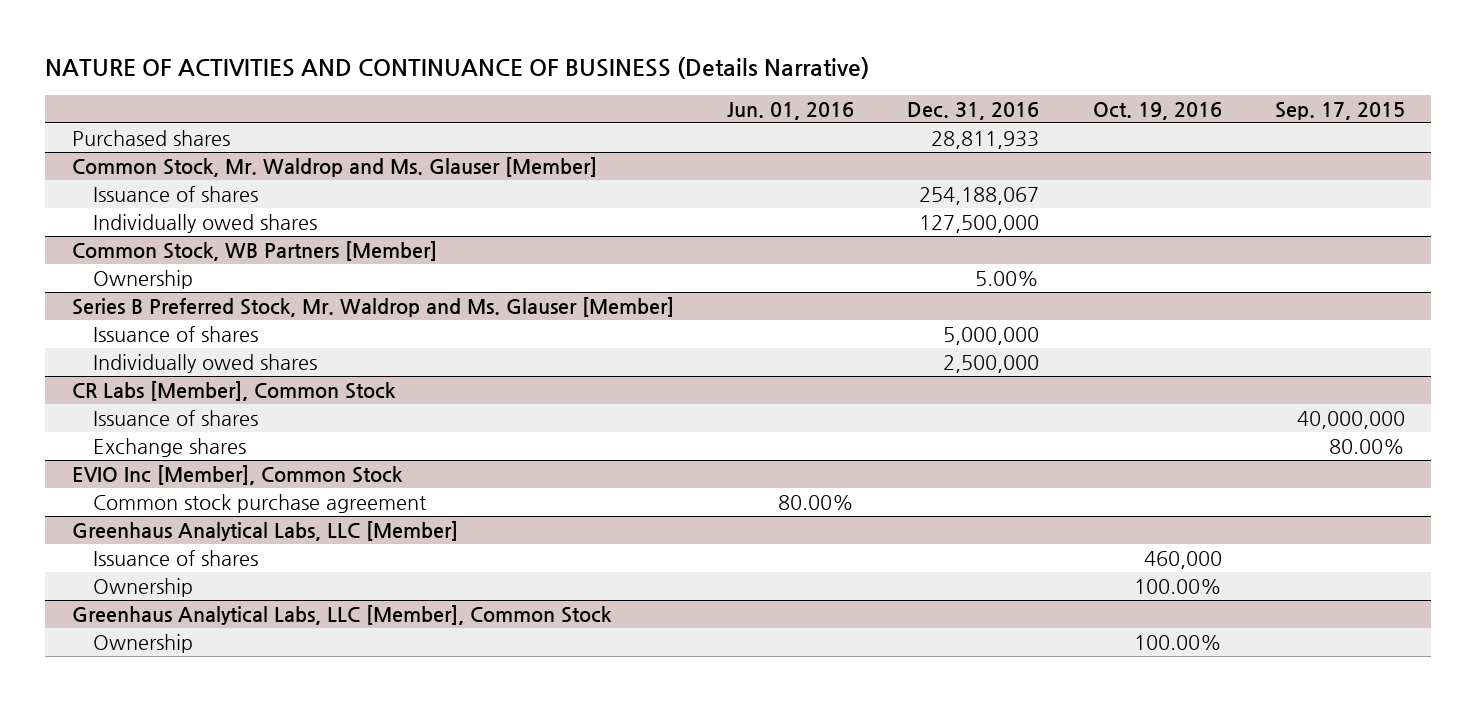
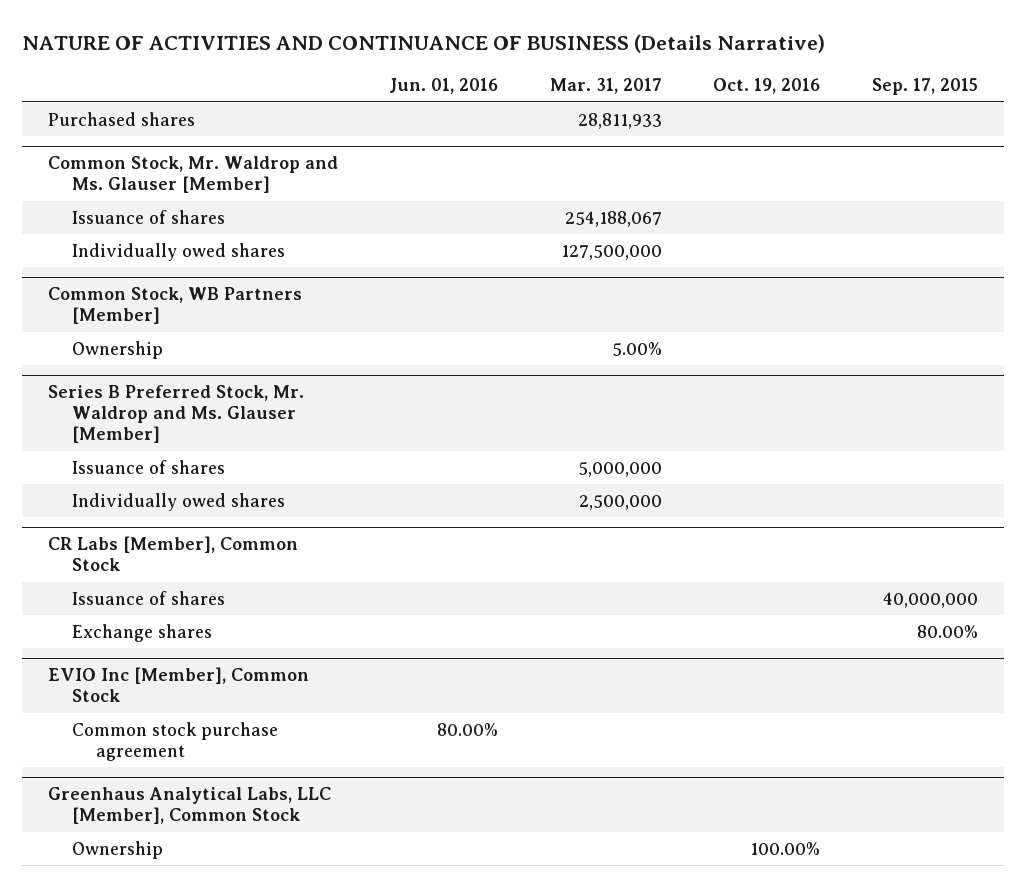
[907,101,1040,120] Dec. 31, 2016 -> none
none -> [549,78,662,95] Mar. 31, 2017
[71,520,458,541] Greenhaus Analytical Labs, LLC [Member] -> none
[93,549,259,566] Issuance of shares -> none
[93,577,194,597] Ownership -> none

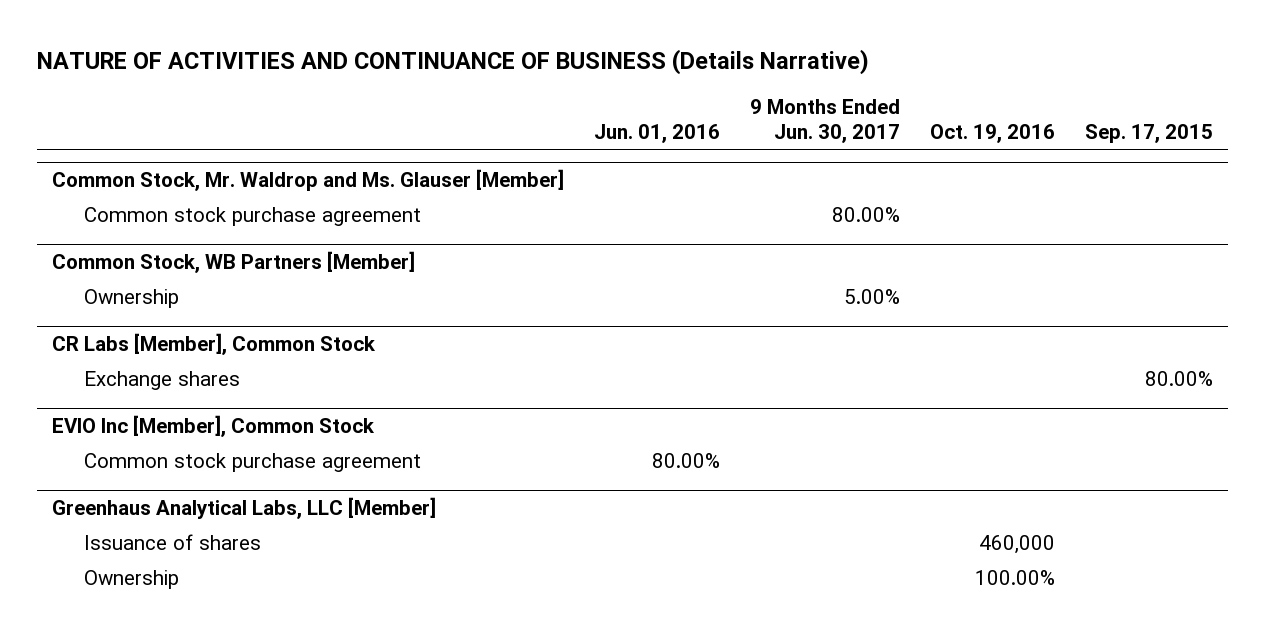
[549,78,662,95] Mar. 31, 2017 -> none
none -> [750,98,901,143] 9 Months Ended Jun. 30, 2017
[47,111,195,126] Purchased shares -> none
[72,209,226,224] Issuance of shares -> none
[72,242,286,261] Individually owed shares -> none
none -> [84,206,422,226] Common stock purchase agreement
[47,385,304,444] Series B Preferred Stock, Mr. Waldrop and Ms. Glauser [Member] -> none
[72,459,226,474] Issuance of shares -> none
[72,492,286,511] Individually owed shares -> none
[72,590,226,605] Issuance of shares -> none
[47,787,331,825] Greenhaus Analytical Labs, LLC [Member], Common Stock -> [52,497,437,520] Greenhaus Analytical Labs, LLC [Member]
none -> [84,533,262,550] Issuance of shares

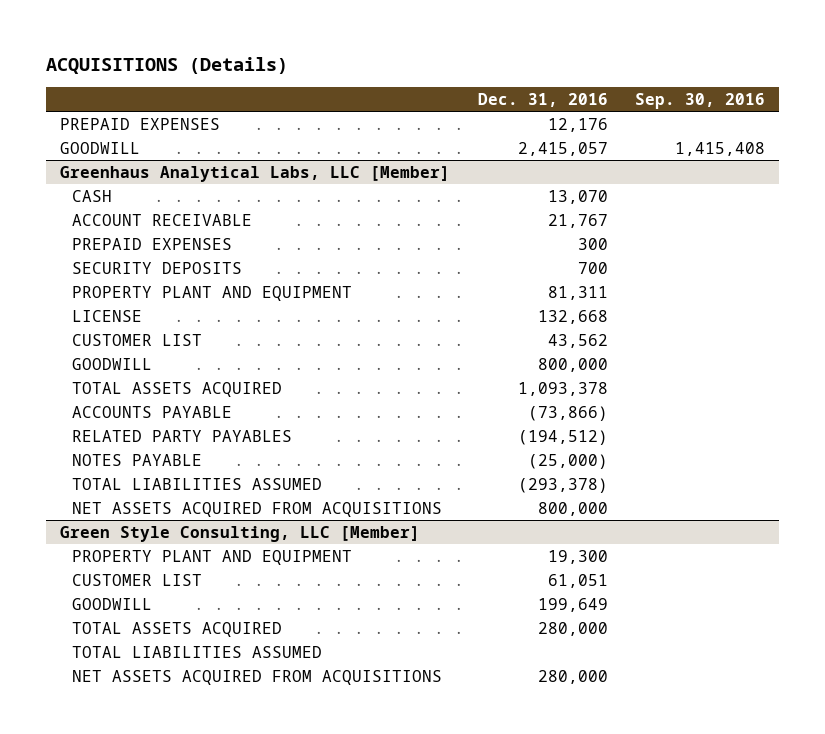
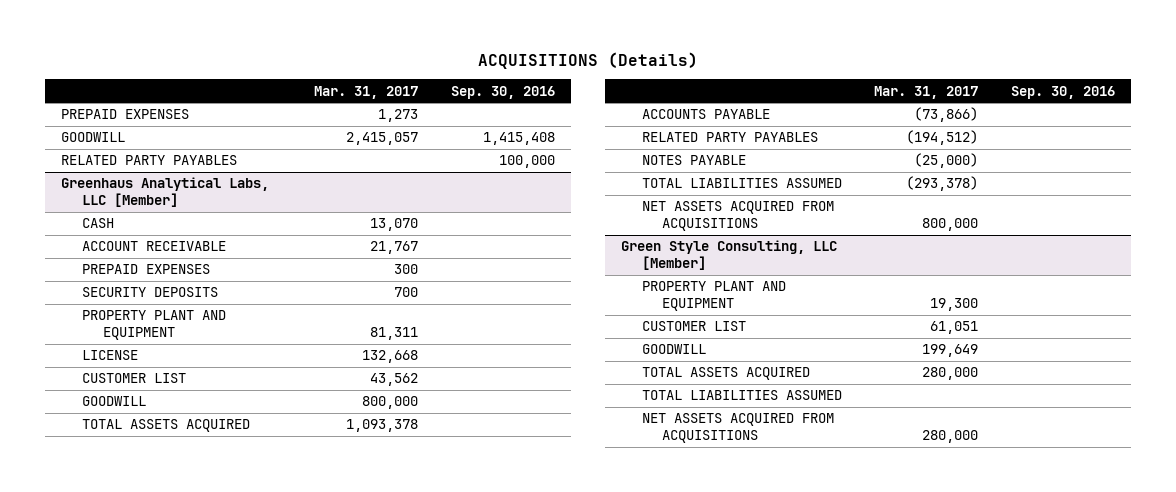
[477,92,608,107] Dec. 31, 2016 -> none
none -> [314,85,419,99] Mar. 31, 2017
none -> [61,155,238,166] RELATED PARTY PAYABLES

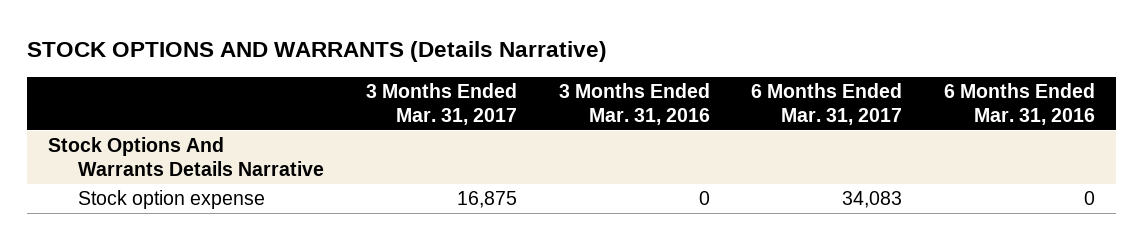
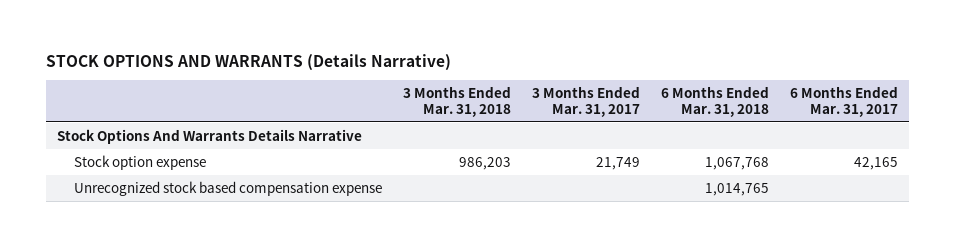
[558,83,710,126] 3 Months Ended Mar. 31, 2016 -> none
[944,83,1096,126] 6 Months Ended Mar. 31, 2016 -> none
none -> [403,85,512,117] 3 Months Ended Mar. 31, 2018
none -> [661,85,770,117] 6 Months Ended Mar. 31, 2018
[456,191,517,209] 16,875 -> [596,156,641,170] 21,749
[842,191,903,209] 34,083 -> [854,156,899,170] 42,165
none -> [73,180,382,196] Unrecognized stock based compensation expense

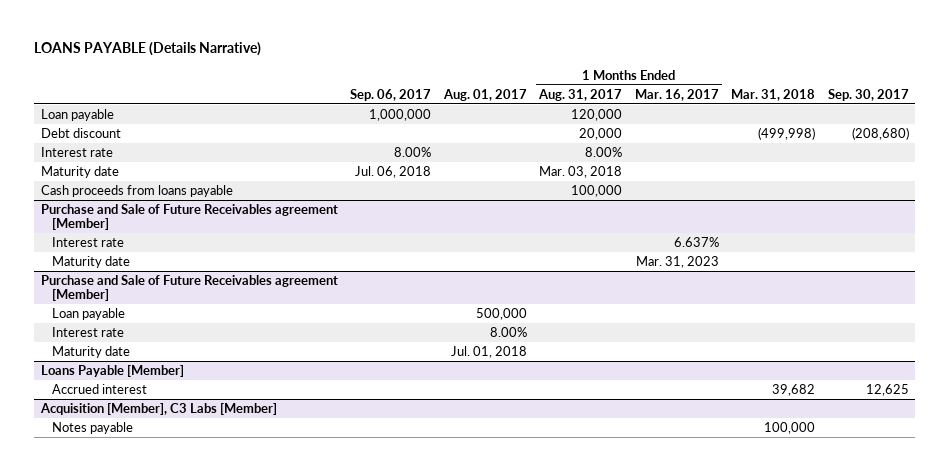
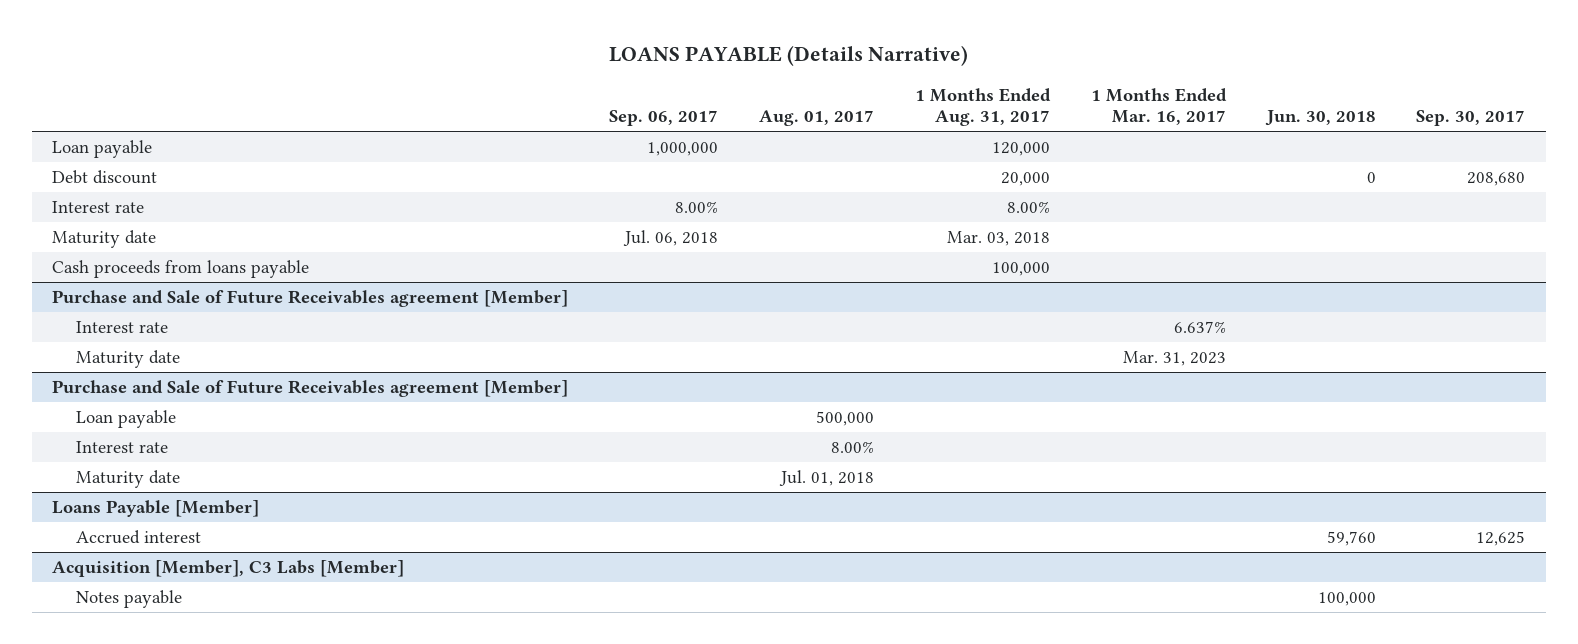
[731,88,816,101] Mar. 31, 2018 -> none
none -> [1264,110,1376,127] Jun. 30, 2018
[851,126,909,140] (208,680) -> [1467,171,1526,186] 208,680

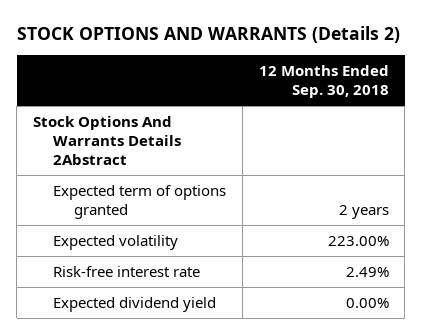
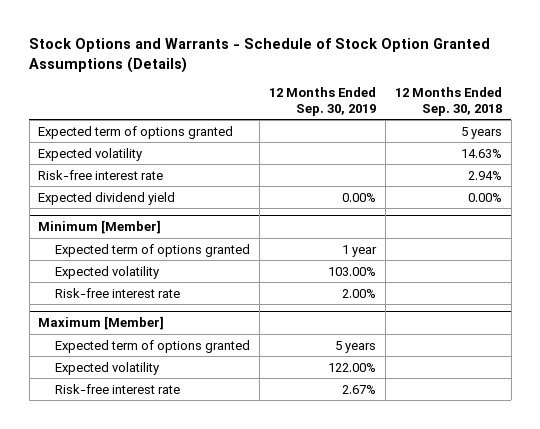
[16,26,400,44] STOCK OPTIONS AND WARRANTS (Details 2) -> [29,37,491,73] Stock Options and Warrants - Schedule of Stock Option Granted Assumptions (Details)
none -> [269,87,377,116] 12 Months Ended Sep. 30, 2019
[32,115,182,166] Stock Options And Warrants Details 2Abstract -> none
[338,205,389,220] 2 years -> [460,126,502,139] 5 years
[327,235,389,246] 223.00% -> [460,148,502,158] 14.63%
[345,266,389,277] 2.49% -> [467,170,502,180] 2.94%
none -> [38,220,162,235] Minimum [Member]
none -> [55,243,251,257] Expected term of options granted
none -> [55,265,160,279] Expected volatility
none -> [55,287,181,298] Risk-free interest rate
none -> [38,316,165,331] Maximum [Member]
none -> [55,339,251,353] Expected term of options granted
none -> [55,361,160,375] Expected volatility
none -> [55,383,181,394] Risk-free interest rate

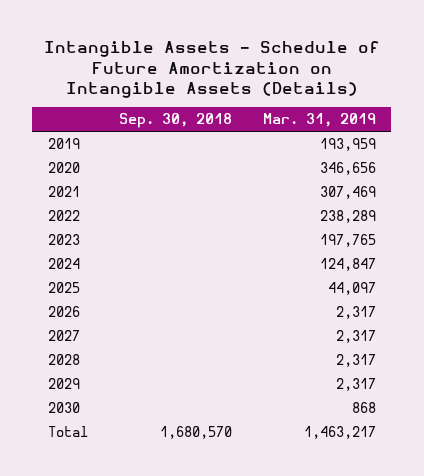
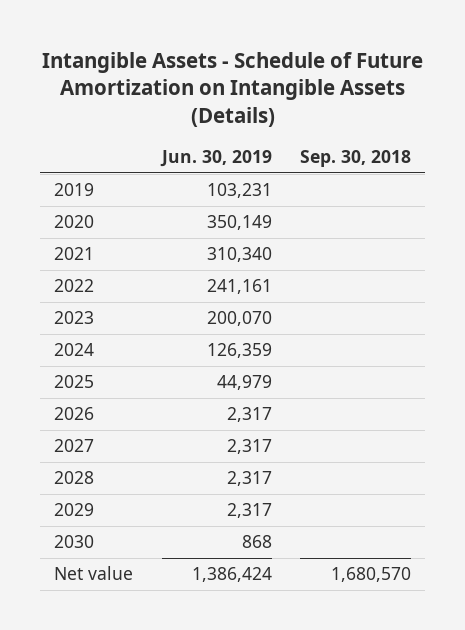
[262,113,376,128] Mar. 31, 2019 -> none
none -> [159,150,272,168] Jun. 30, 2019
[47,425,88,437] Total -> [54,566,134,581] Net value

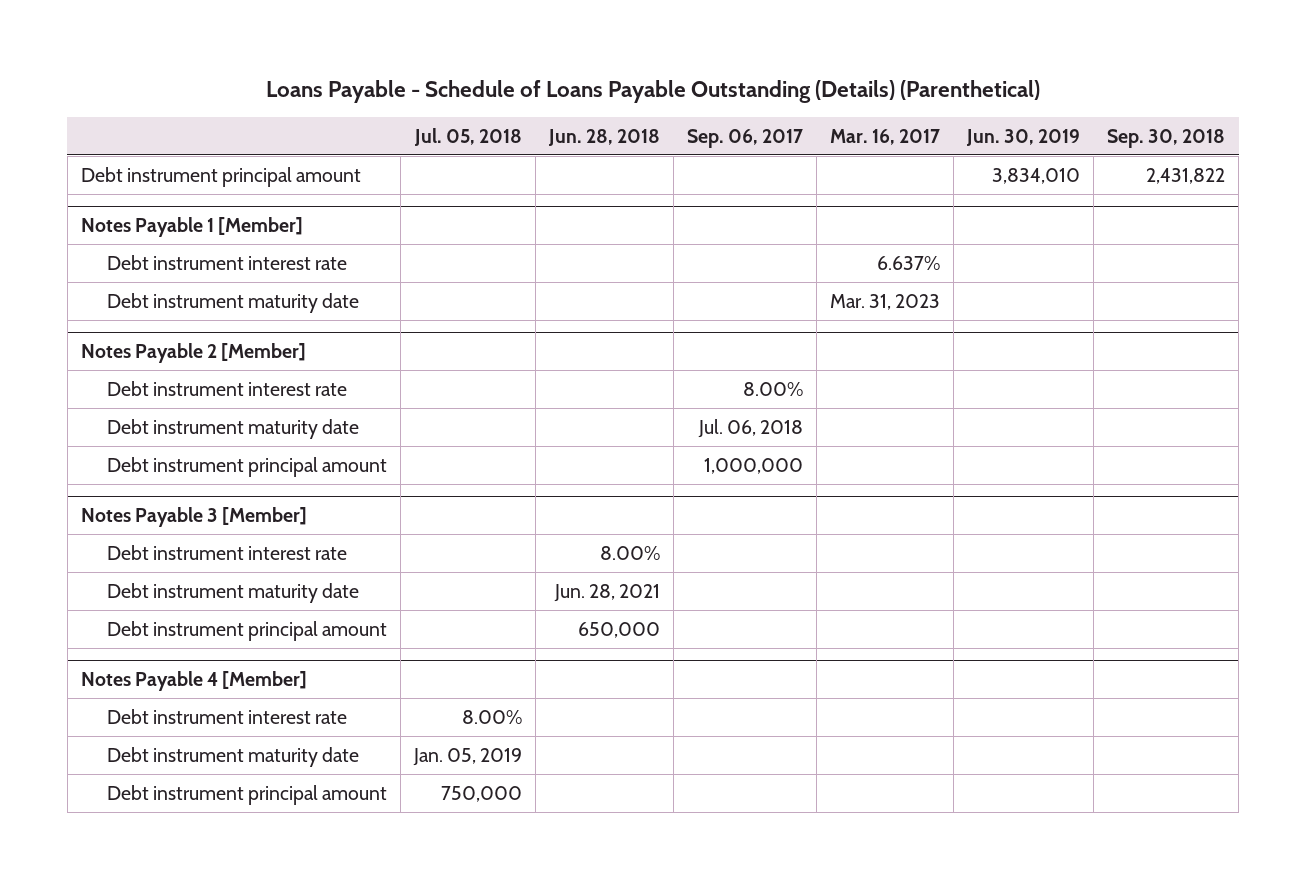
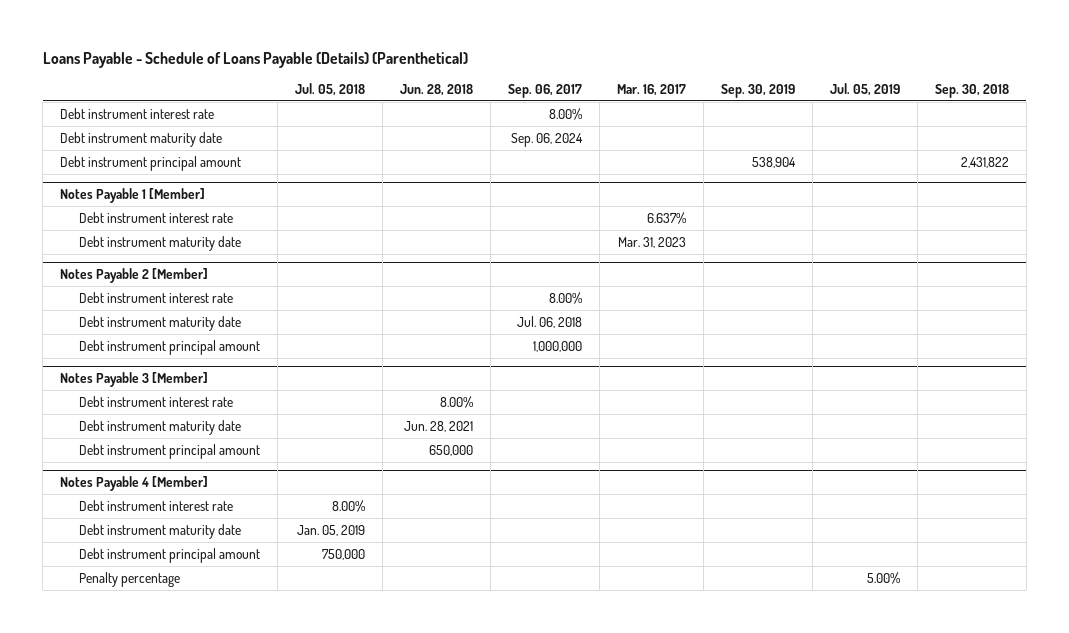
[266,80,1041,104] Loans Payable - Schedule of Loans Payable Outstanding (Details) (Parenthetical) -> [42,51,468,68] Loans Payable - Schedule of Loans Payable (Details) (Parenthetical)
[966,128,1081,146] Jun. 30, 2019 -> none
none -> [720,84,795,99] Sep. 30, 2019
none -> [829,83,900,97] Jul. 05, 2019
none -> [60,107,215,119] Debt instrument interest rate
none -> [60,131,223,147] Debt instrument maturity date
none -> [78,571,180,587] Penalty percentage

